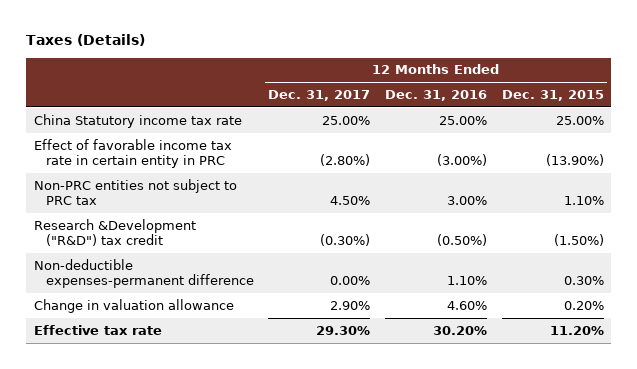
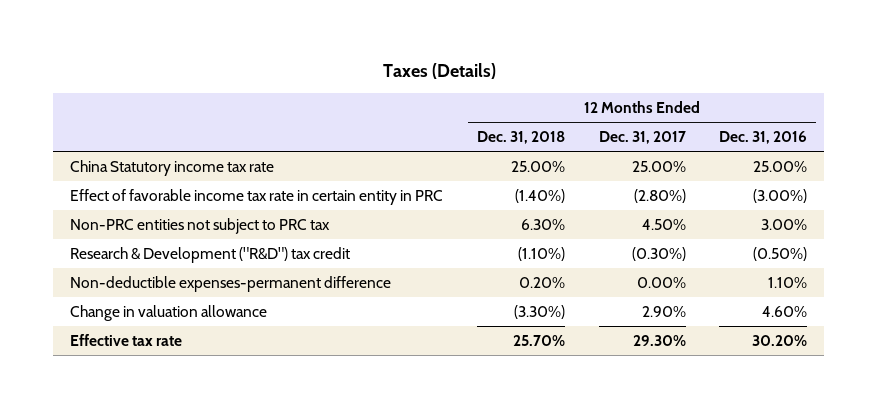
[501,89,604,101] Dec. 31, 2015 -> none
none -> [476,131,565,145] Dec. 31, 2018
[33,218,196,246] Research &Development ("R&D") tax credit -> [69,247,350,264] Research & Development ("R&D") tax credit

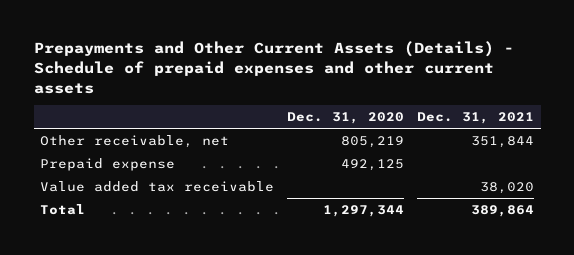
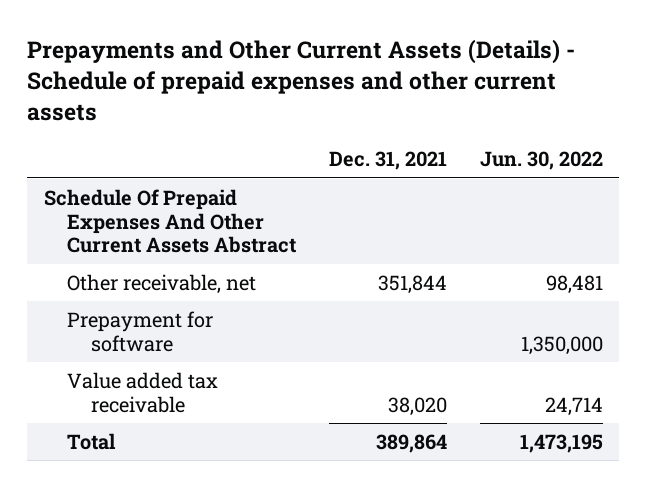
[287,112,405,125] Dec. 31, 2020 -> none
none -> [480,151,604,171] Jun. 30, 2022
none -> [43,188,297,254] Schedule Of Prepaid Expenses And Other Current Assets Abstract
[40,157,176,171] Prepaid expense -> [67,310,214,352] Prepayment for software

